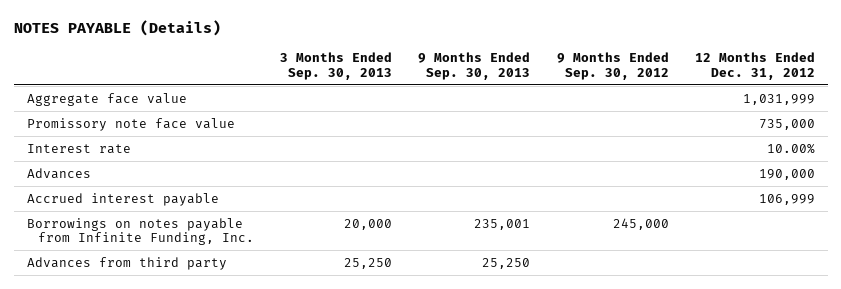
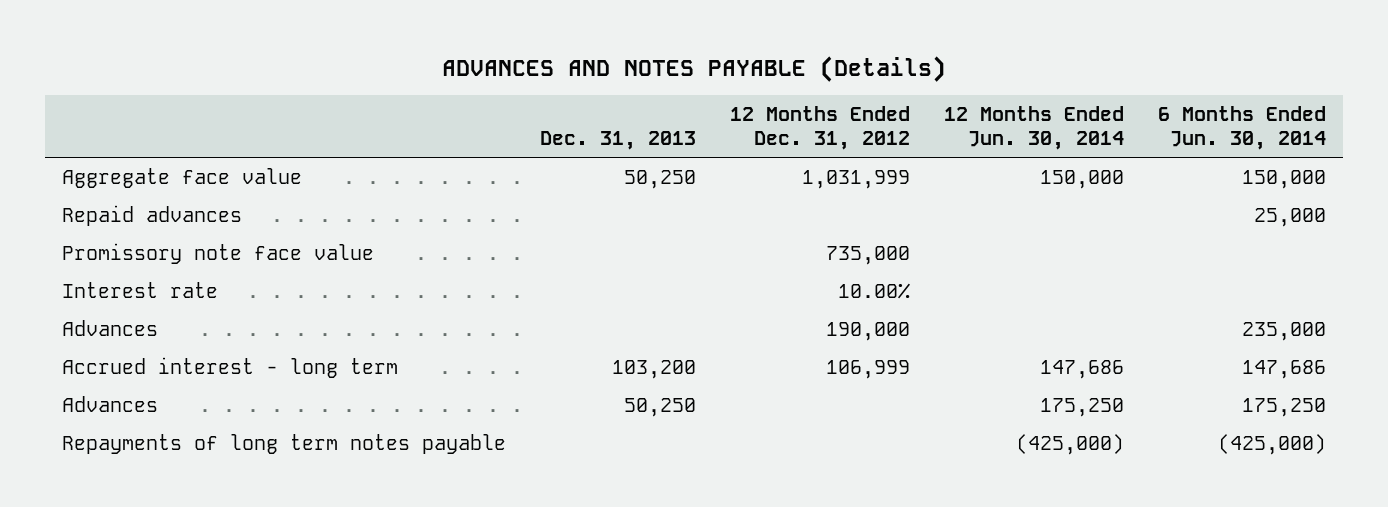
[13,19,221,36] NOTES PAYABLE (Details) -> [442,55,947,82] ADVANCES AND NOTES PAYABLE (Details)
[280,52,393,80] 3 Months Ended Sep. 30, 2013 -> none
[418,52,531,80] 9 Months Ended Sep. 30, 2013 -> none
[556,52,669,80] 9 Months Ended Sep. 30, 2012 -> none
none -> [539,131,696,151] Dec. 31, 2013
none -> [944,106,1125,151] 12 Months Ended Jun. 30, 2014
none -> [1158,106,1327,151] 6 Months Ended Jun. 30, 2014
none -> [61,204,242,226] Repaid advances
[26,217,255,246] Borrowings on notes payable from Infinite Funding, Inc. -> none
[26,192,219,206] Accrued interest payable -> [61,356,398,378] Accrued interest - long term
[26,256,227,270] Advances from third party -> [61,395,158,412] Advances
none -> [61,433,506,454] Repayments of long term notes payable

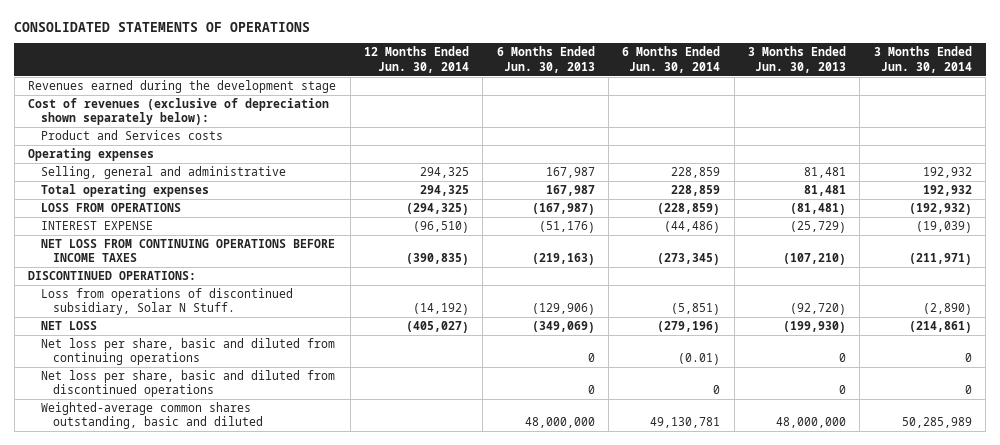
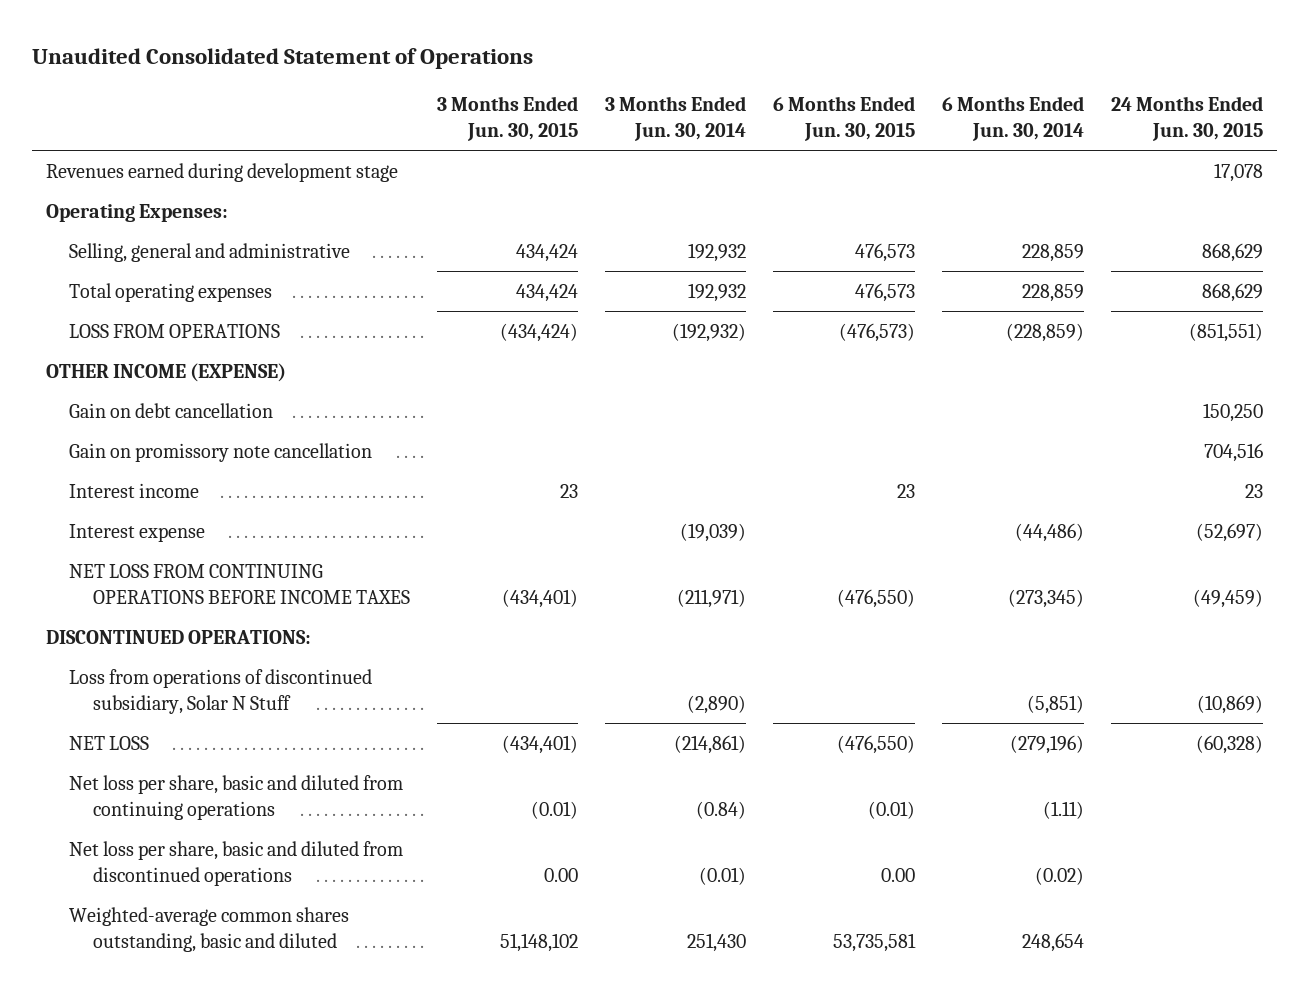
[14,21,311,32] CONSOLIDATED STATEMENTS OF OPERATIONS -> [32,47,534,69] Unaudited Consolidated Statement of Operations
[363,46,469,73] 12 Months Ended Jun. 30, 2014 -> none
[496,46,595,73] 6 Months Ended Jun. 30, 2013 -> none
[748,46,847,73] 3 Months Ended Jun. 30, 2013 -> none
none -> [437,95,579,141] 3 Months Ended Jun. 30, 2015
none -> [773,95,916,141] 6 Months Ended Jun. 30, 2015
none -> [1111,95,1264,141] 24 Months Ended Jun. 30, 2015
[28,98,330,126] Cost of revenues (exclusive of depreciation shown separately below): -> none
[40,130,223,141] Product and Services costs -> none
[28,80,337,94] Revenues earned during the development stage -> [45,162,398,182] Revenues earned during development stage
[28,148,155,162] Operating expenses -> [45,203,228,222] Operating Expenses:
none -> [45,362,286,382] OTHER INCOME (EXPENSE)
none -> [69,402,274,418] Gain on debt cancellation
none -> [69,442,373,462] Gain on promissory note cancellation
none -> [69,482,200,498] Interest income
[40,221,153,231] INTEREST EXPENSE -> [69,523,206,542] Interest expense
[40,288,293,316] Loss from operations of discontinued subsidiary, Solar N Stuff. -> [69,668,373,715] Loss from operations of discontinued subsidiary, Solar N Stuff
[678,353,721,366] (0.01) -> [1043,801,1085,820] (1.11)
[964,353,972,363] 0 -> [696,801,747,820] (0.84)
[713,385,721,395] 0 -> [1035,867,1085,886] (0.02)
[964,385,972,395] 0 -> [699,867,747,886] (0.01)
[650,417,721,429] 49,130,781 -> [1022,933,1085,953] 248,654
[901,417,972,429] 50,285,989 -> [687,933,747,953] 251,430

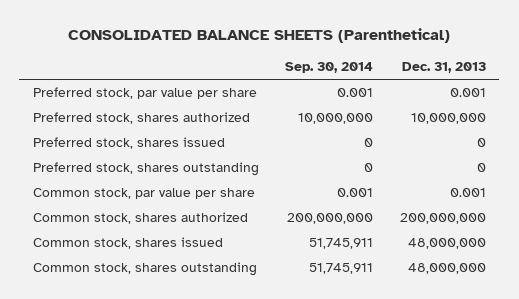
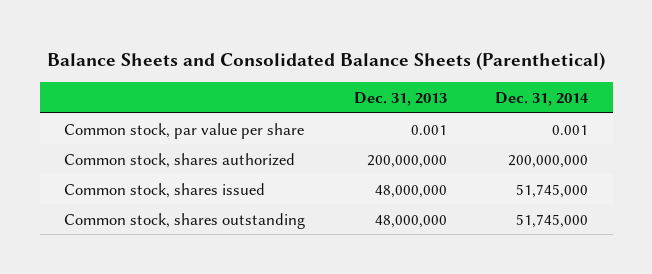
[68,28,451,44] CONSOLIDATED BALANCE SHEETS (Parenthetical) -> [47,51,606,70] Balance Sheets and Consolidated Balance Sheets (Parenthetical)
[285,62,374,74] Sep. 30, 2014 -> none
none -> [495,91,590,106] Dec. 31, 2014
[32,87,257,100] Preferred stock, par value per share -> none
[32,112,250,125] Preferred stock, shares authorized -> none
[32,137,225,150] Preferred stock, shares issued -> none
[32,162,259,177] Preferred stock, shares outstanding -> none

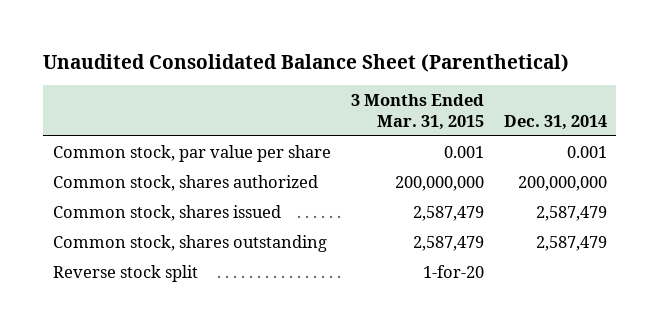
[47,51,606,70] Balance Sheets and Consolidated Balance Sheets (Parenthetical) -> [43,53,570,72] Unaudited Consolidated Balance Sheet (Parenthetical)
[353,91,447,106] Dec. 31, 2013 -> none
none -> [350,94,484,130] 3 Months Ended Mar. 31, 2015
[516,183,589,198] 51,745,000 -> [535,205,607,221] 2,587,479
[516,213,589,228] 51,745,000 -> [535,235,607,251] 2,587,479
none -> [53,264,199,282] Reverse stock split

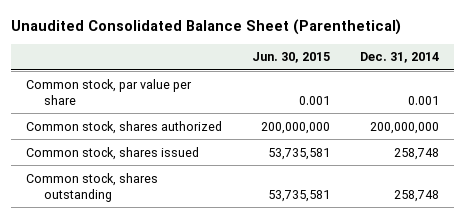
[350,94,484,130] 3 Months Ended Mar. 31, 2015 -> none
none -> [251,52,330,64] Jun. 30, 2015
[53,264,199,282] Reverse stock split -> none
[535,205,607,221] 2,587,479 -> [393,147,439,160] 258,748
[535,235,607,251] 2,587,479 -> [393,189,439,202] 258,748

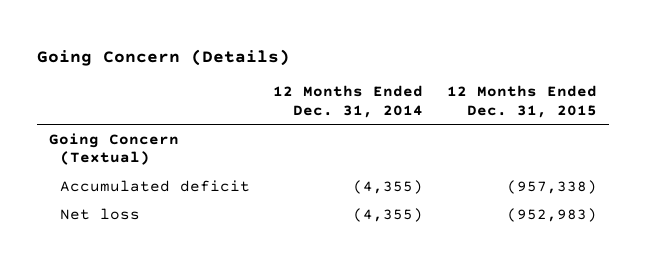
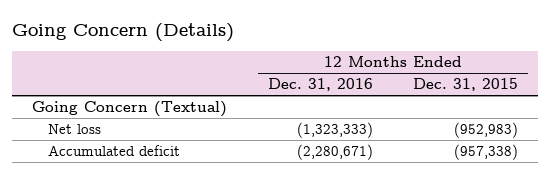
[273,85,424,118] 12 Months Ended Dec. 31, 2014 -> none
none -> [267,78,373,92] Dec. 31, 2016
[60,179,251,192] Accumulated deficit -> [48,145,181,157] Accumulated deficit

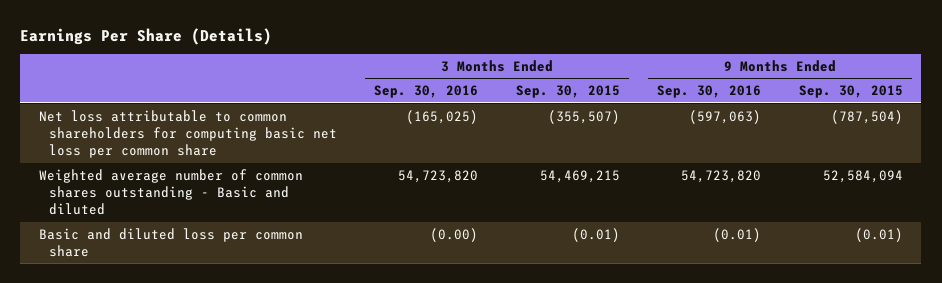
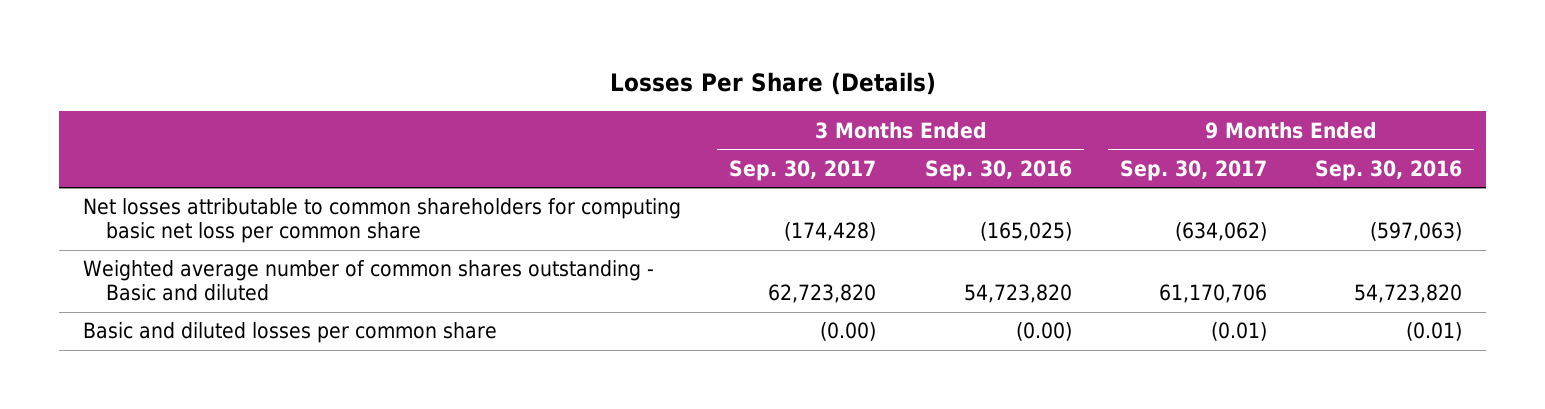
[20,28,273,46] Earnings Per Share (Details) -> [609,71,936,95] Losses Per Share (Details)
[515,85,620,99] Sep. 30, 2015 -> none
[798,85,903,99] Sep. 30, 2015 -> none
none -> [729,159,877,181] Sep. 30, 2017
none -> [1119,159,1267,181] Sep. 30, 2017
[39,109,337,159] Net loss attributable to common shareholders for computing basic net loss per common share -> [83,198,682,244] Net losses attributable to common shareholders for computing basic net loss per common share
[39,227,304,257] Basic and diluted loss per common share -> [83,322,498,344] Basic and diluted losses per common share

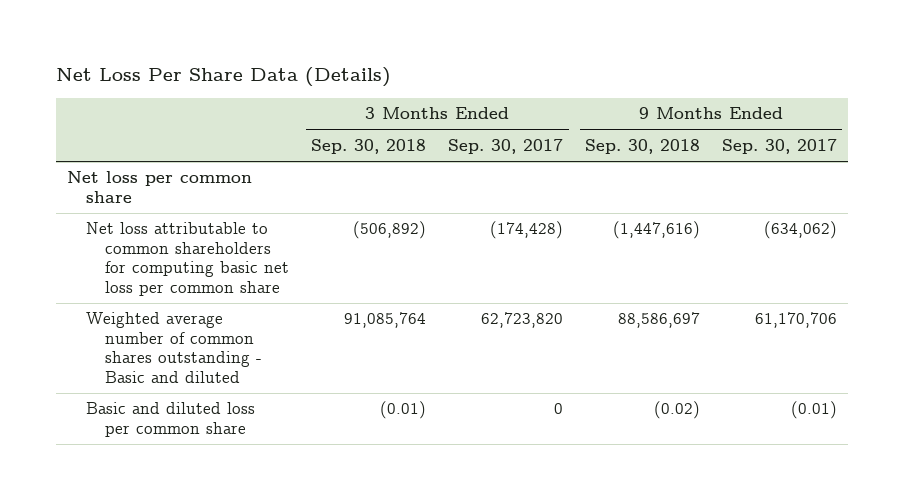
[609,71,936,95] Losses Per Share (Details) -> [56,67,392,88] Net Loss Per Share Data (Details)
[924,159,1072,181] Sep. 30, 2016 -> none
[1315,159,1463,181] Sep. 30, 2016 -> none
none -> [311,138,427,154] Sep. 30, 2018
none -> [585,138,701,154] Sep. 30, 2018
none -> [67,171,253,203] Net loss per common share
[83,198,682,244] Net losses attributable to common shareholders for computing basic net loss per common share -> [86,222,290,296] Net loss attributable to common shareholders for computing basic net loss per common share
[83,322,498,344] Basic and diluted losses per common share -> [86,402,256,437] Basic and diluted loss per common share
[820,322,877,342] (0.00) -> [554,403,564,415] 0

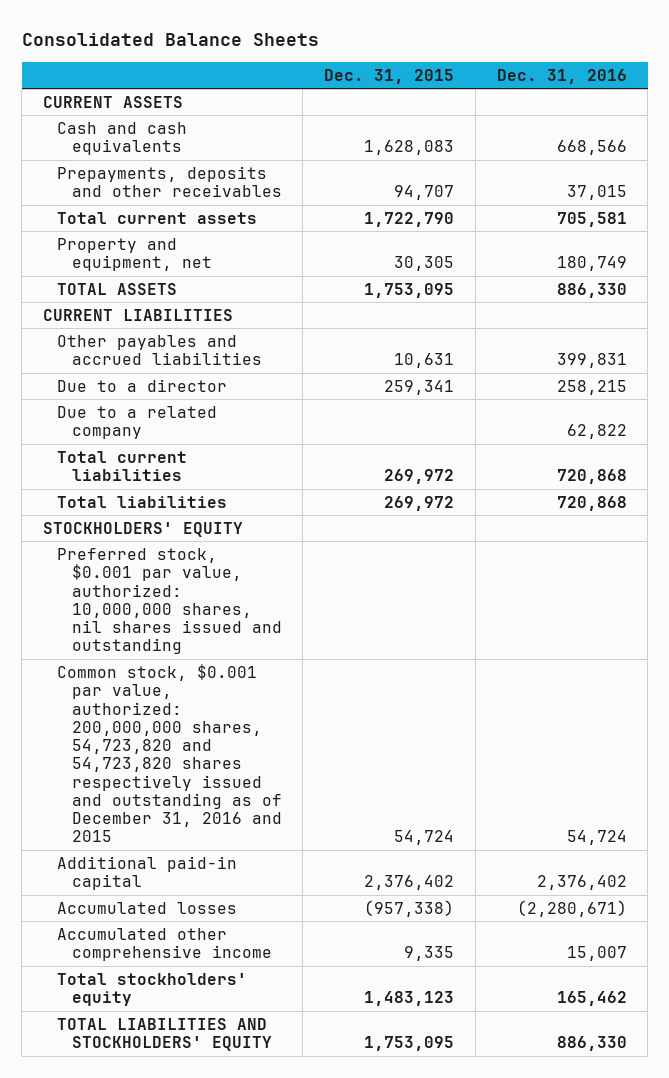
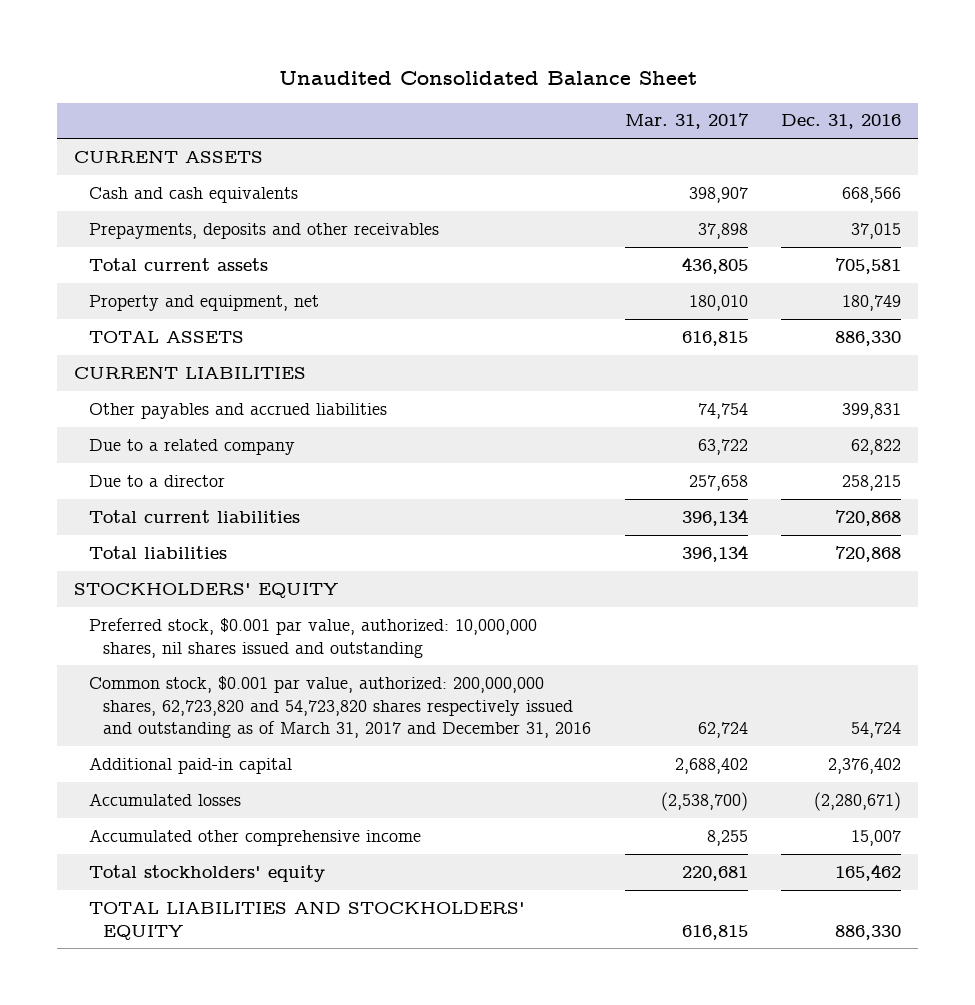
[21,32,319,46] Consolidated Balance Sheets -> [278,70,697,85] Unaudited Consolidated Balance Sheet
[324,68,455,84] Dec. 31, 2015 -> none
none -> [624,113,749,130] Mar. 31, 2017
[57,378,228,392] Due to a director -> [88,474,225,487] Due to a director
[57,663,282,843] Common stock, $0.001 par value, authorized: 200,000,000 shares, 54,723,820 and 54,723,820 shares respectively issued and outstanding as of December 31, 2016 and 2015 -> [88,675,592,739] Common stock, $0.001 par value, authorized: 200,000,000 shares, 62,723,820 and 54,723,820 shares respectively issued and outstanding as of March 31, 2017 and December 31, 2016

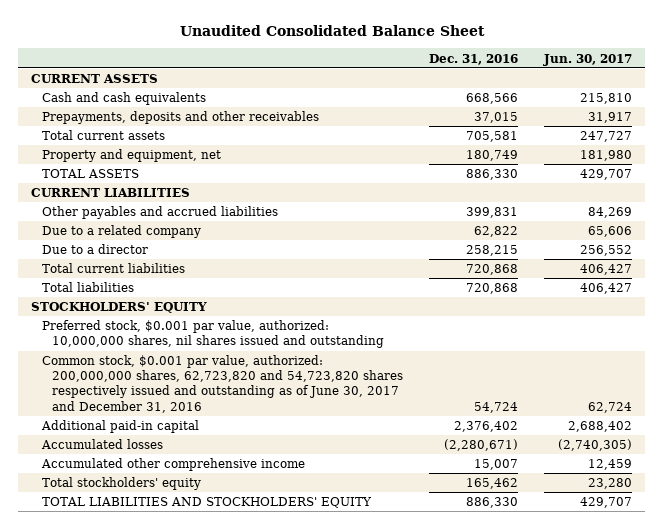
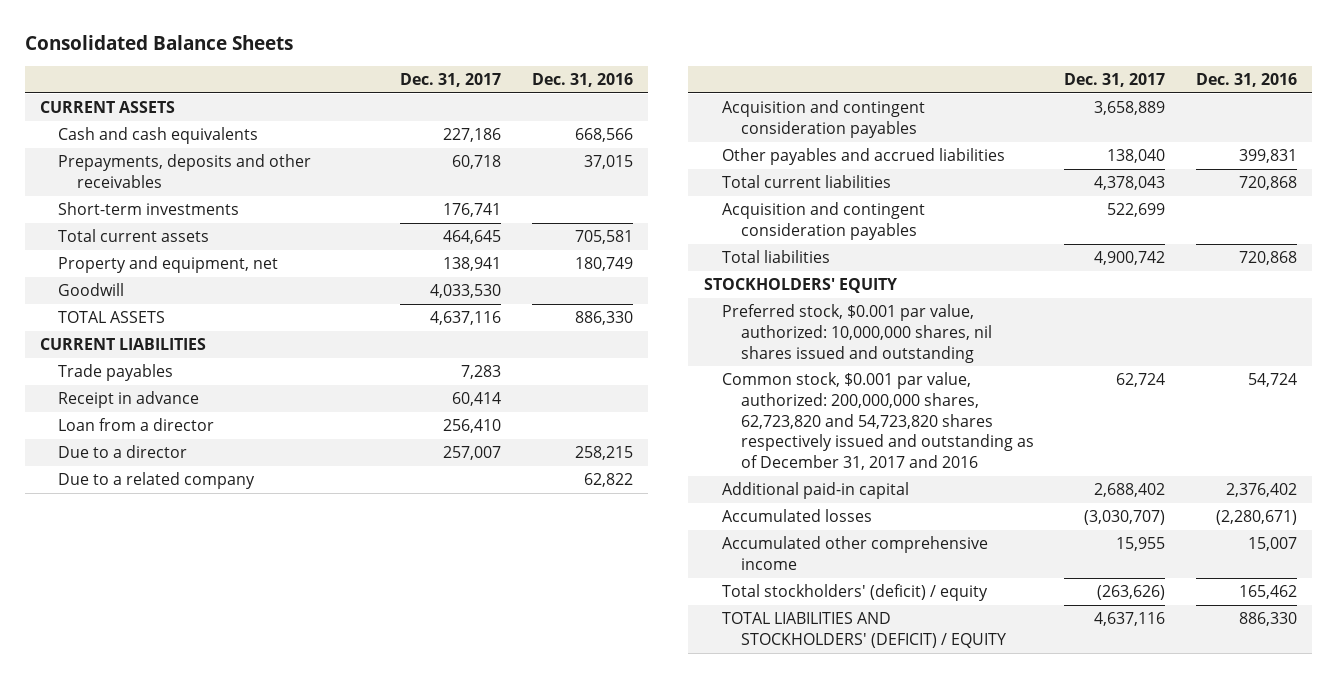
[179,25,485,37] Unaudited Consolidated Balance Sheet -> [24,34,293,50] Consolidated Balance Sheets
[543,53,633,66] Jun. 30, 2017 -> none
none -> [400,72,502,87] Dec. 31, 2017
none -> [58,202,240,216] Short-term investments
none -> [58,283,125,297] Goodwill
none -> [58,364,174,382] Trade payables
none -> [58,391,200,409] Receipt in advance
none -> [58,418,215,432] Loan from a director
[41,225,201,239] Due to a related company -> [58,472,256,490] Due to a related company
none -> [722,100,926,138] Acquisition and contingent consideration payables
[41,206,278,220] Other payables and accrued liabilities -> [722,148,1006,166] Other payables and accrued liabilities
none -> [722,202,926,240] Acquisition and contingent consideration payables
[41,355,404,413] Common stock, $0.001 par value, authorized: 200,000,000 shares, 62,723,820 and 54,723,820 shares respectively issued and outstanding as of June 30, 2017 and December 31, 2016 -> [722,372,1034,470] Common stock, $0.001 par value, authorized: 200,000,000 shares, 62,723,820 and 54,723,820 shares respectively issued and outstanding as of December 31, 2017 and 2016
[41,477,201,491] Total stockholders' equity -> [722,584,989,602] Total stockholders' (deficit) / equity
[41,497,372,509] TOTAL LIABILITIES AND STOCKHOLDERS' EQUITY -> [722,612,1006,648] TOTAL LIABILITIES AND STOCKHOLDERS' (DEFICIT) / EQUITY

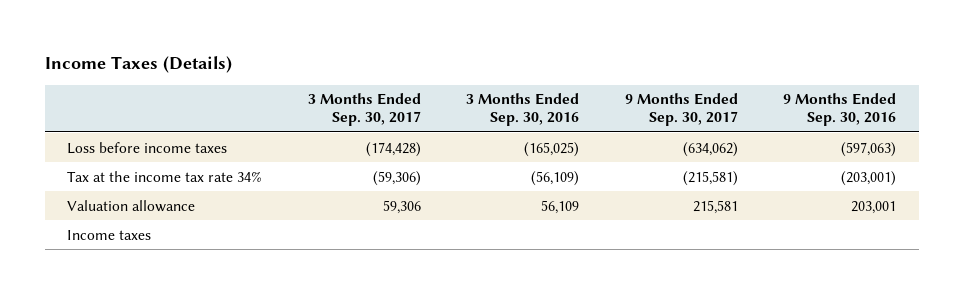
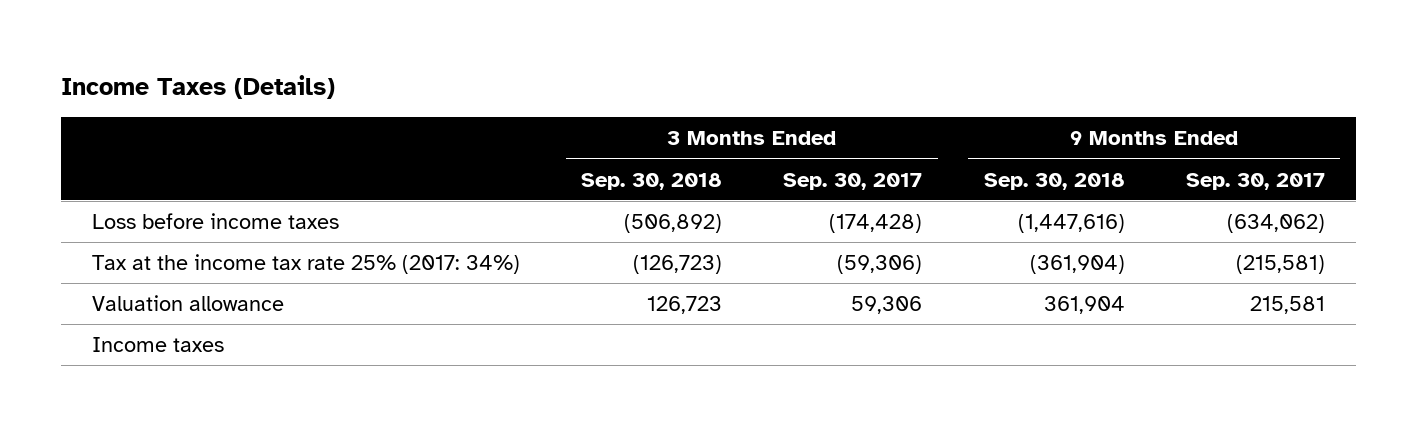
[466,93,580,127] 3 Months Ended Sep. 30, 2016 -> none
[783,93,897,127] 9 Months Ended Sep. 30, 2016 -> none
none -> [581,172,723,190] Sep. 30, 2018
none -> [983,172,1125,190] Sep. 30, 2018
[67,170,263,182] Tax at the income tax rate 34% -> [91,254,520,275] Tax at the income tax rate 25% (2017: 34%)

